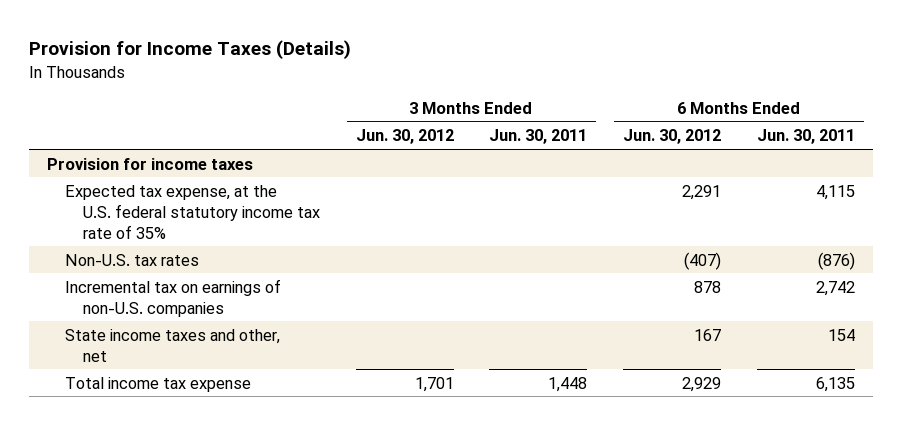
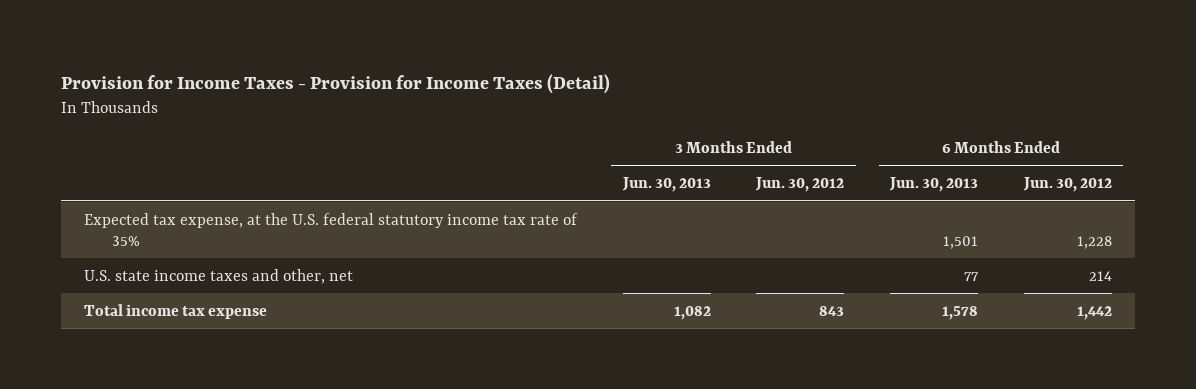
[29,39,352,59] Provision for Income Taxes (Details) -> [60,73,610,94] Provision for Income Taxes - Provision for Income Taxes (Detail)
[489,129,588,145] Jun. 30, 2011 -> none
[756,129,855,145] Jun. 30, 2011 -> none
none -> [621,177,711,193] Jun. 30, 2013
none -> [889,177,979,193] Jun. 30, 2013
[46,157,253,170] Provision for income taxes -> none
[64,253,199,266] Non-U.S. tax rates -> none
[64,278,281,317] Incremental tax on earnings of non-U.S. companies -> none
[681,184,721,200] 2,291 -> [1076,235,1112,249] 1,228
[64,328,280,362] State income taxes and other, net -> [83,268,353,284] U.S. state income taxes and other, net
[693,328,721,341] 167 -> [1088,270,1112,281] 214
[414,376,454,392] 1,701 -> [819,305,845,316] 843
[681,376,721,392] 2,929 -> [1076,305,1112,320] 1,442

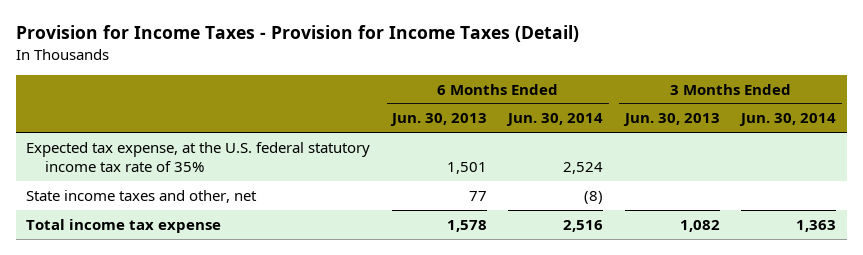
[755,177,845,193] Jun. 30, 2012 -> none
[1022,177,1112,193] Jun. 30, 2012 -> none
none -> [506,113,604,127] Jun. 30, 2014
none -> [739,113,837,127] Jun. 30, 2014
[83,268,353,284] U.S. state income taxes and other, net -> [26,189,258,203] State income taxes and other, net

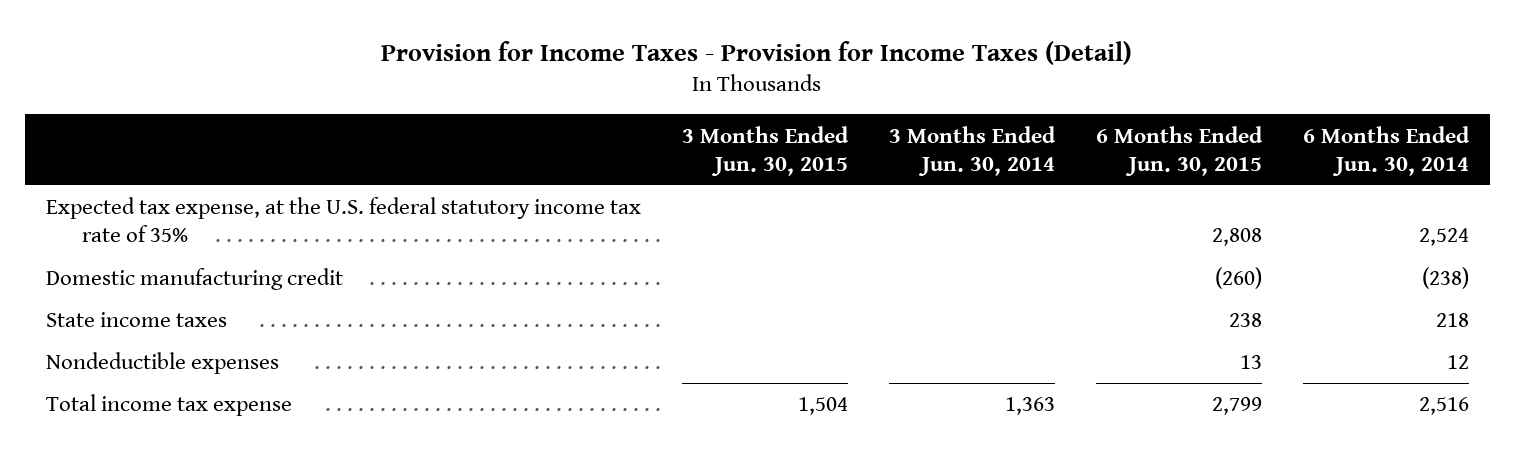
[389,113,487,127] Jun. 30, 2013 -> none
[622,113,720,127] Jun. 30, 2013 -> none
none -> [681,125,849,176] 3 Months Ended Jun. 30, 2015
none -> [1096,125,1264,176] 6 Months Ended Jun. 30, 2015
none -> [45,268,343,291] Domestic manufacturing credit
[26,189,258,203] State income taxes and other, net -> [45,312,227,328] State income taxes
[584,190,604,204] (8) -> [1436,313,1470,328] 218
none -> [45,352,279,375] Nondeductible expenses

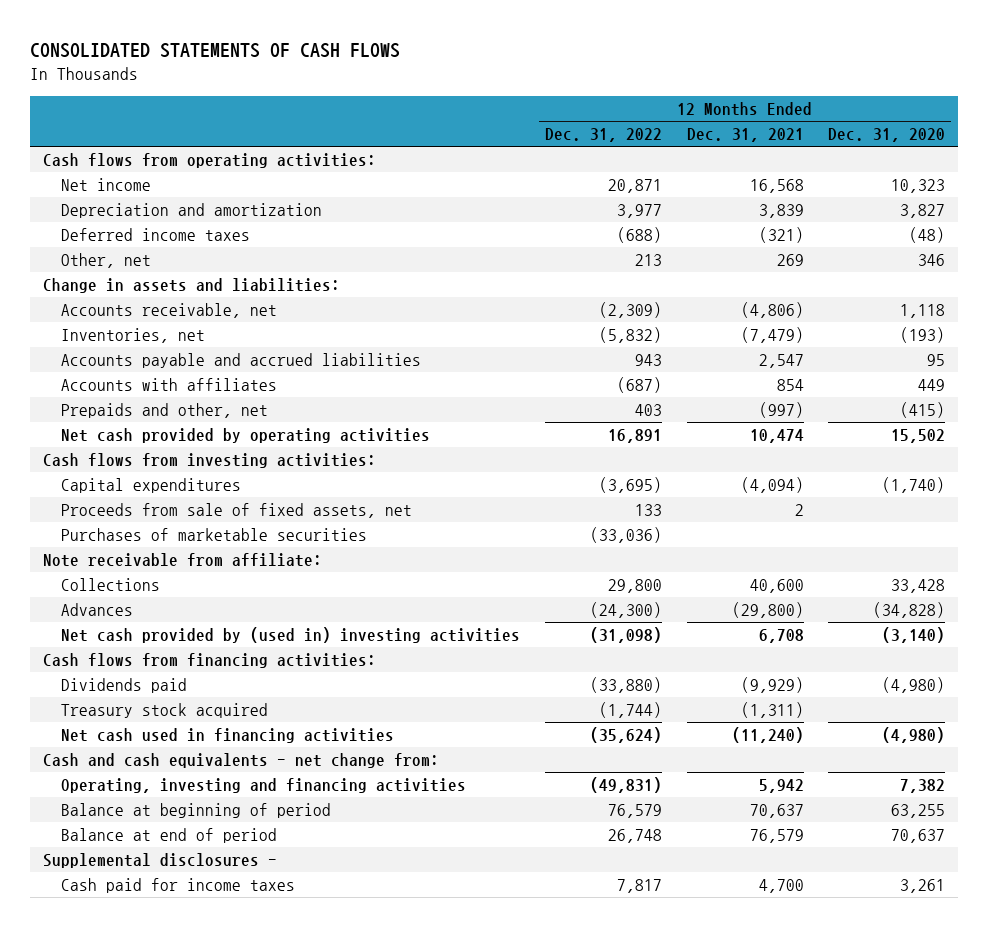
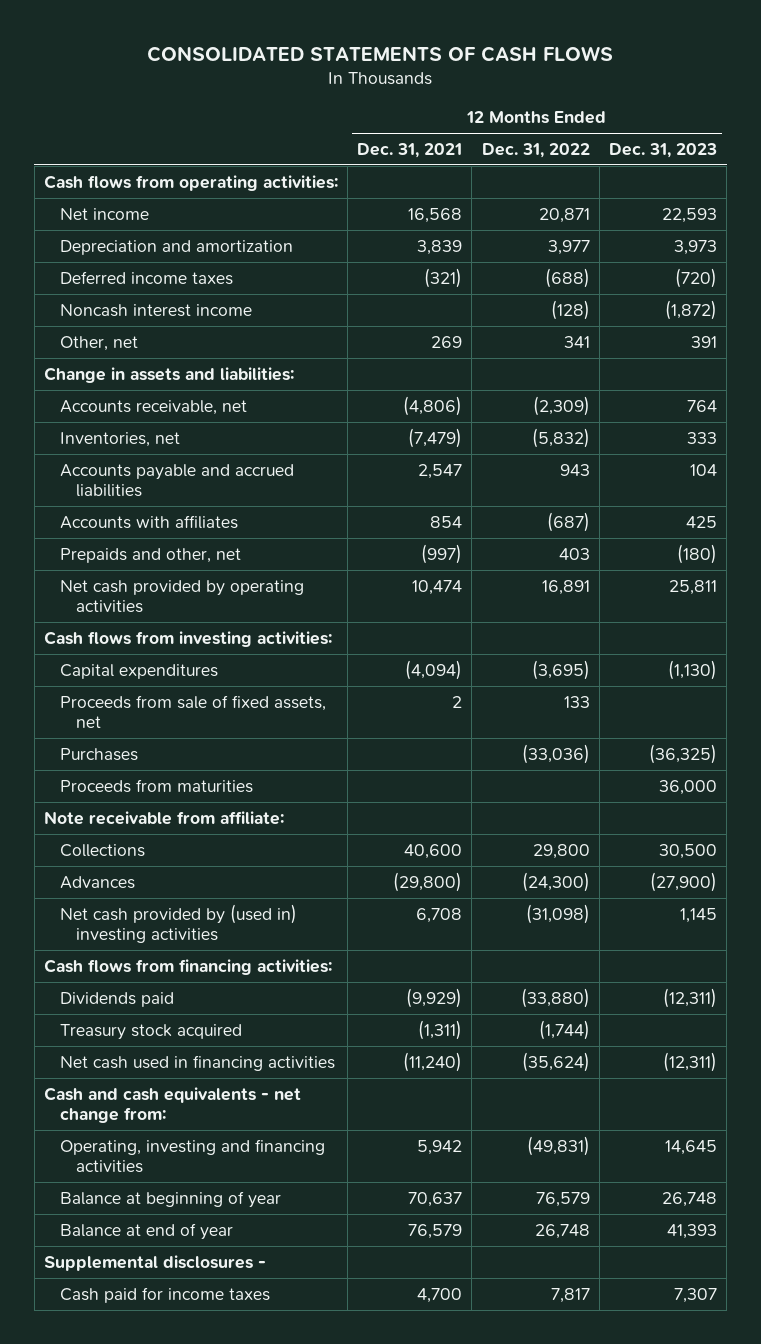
[828,127,946,142] Dec. 31, 2020 -> none
none -> [608,142,717,158] Dec. 31, 2023
none -> [60,303,253,317] Noncash interest income
[634,253,662,266] 213 -> [563,335,590,348] 341
[61,527,368,541] Purchases of marketable securities -> [60,747,139,761] Purchases
none -> [60,778,254,793] Proceeds from maturities
[61,802,332,818] Balance at beginning of period -> [60,1190,282,1208] Balance at beginning of year
[61,827,278,843] Balance at end of period -> [60,1222,234,1240] Balance at end of year

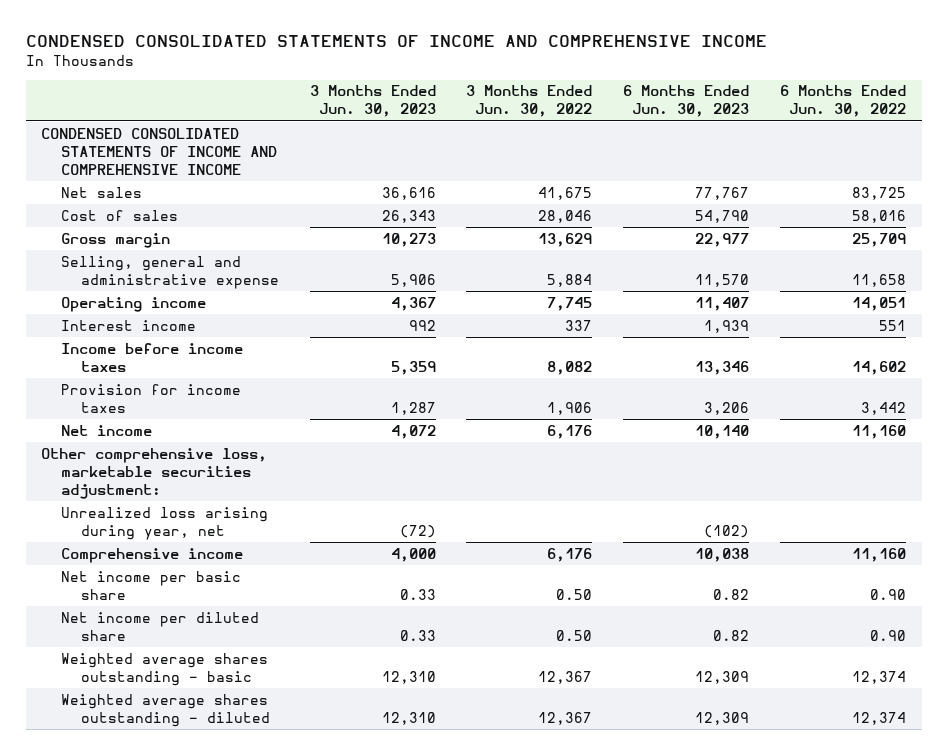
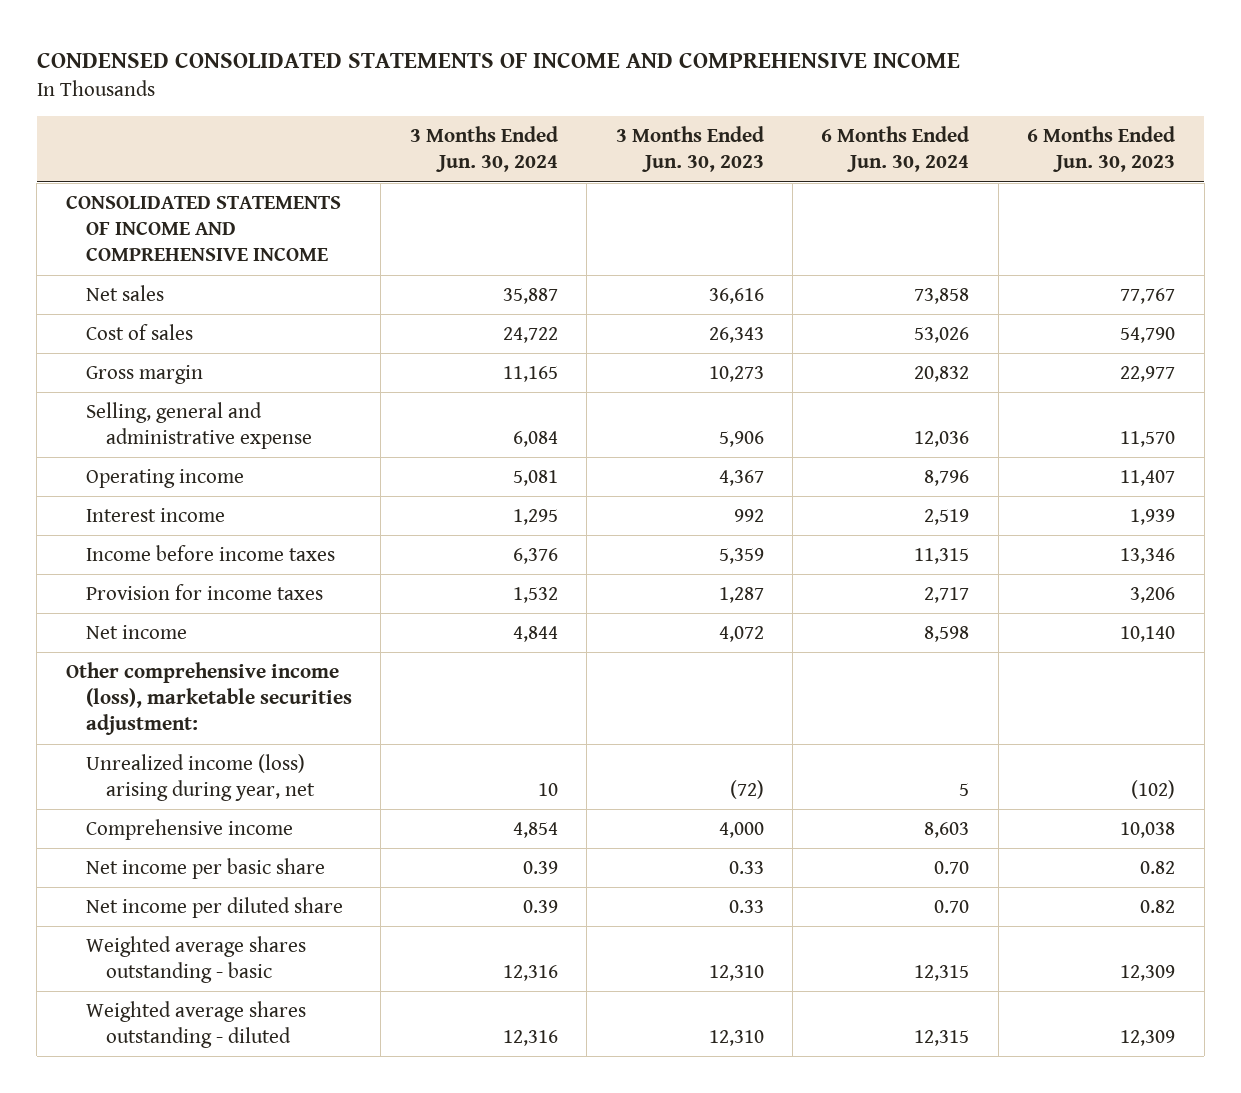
[466,85,593,118] 3 Months Ended Jun. 30, 2022 -> none
[780,85,907,118] 6 Months Ended Jun. 30, 2022 -> none
none -> [409,126,558,173] 3 Months Ended Jun. 30, 2024
none -> [821,126,970,173] 6 Months Ended Jun. 30, 2024
[40,127,277,175] CONDENSED CONSOLIDATED STATEMENTS OF INCOME AND COMPREHENSIVE INCOME -> [65,195,341,262] CONSOLIDATED STATEMENTS OF INCOME AND COMPREHENSIVE INCOME
[40,447,267,499] Other comprehensive loss, marketable securities adjustment: -> [65,661,352,736] Other comprehensive income (loss), marketable securities adjustment:
[60,506,268,540] Unrealized loss arising during year, net -> [85,753,315,802] Unrealized income (loss) arising during year, net

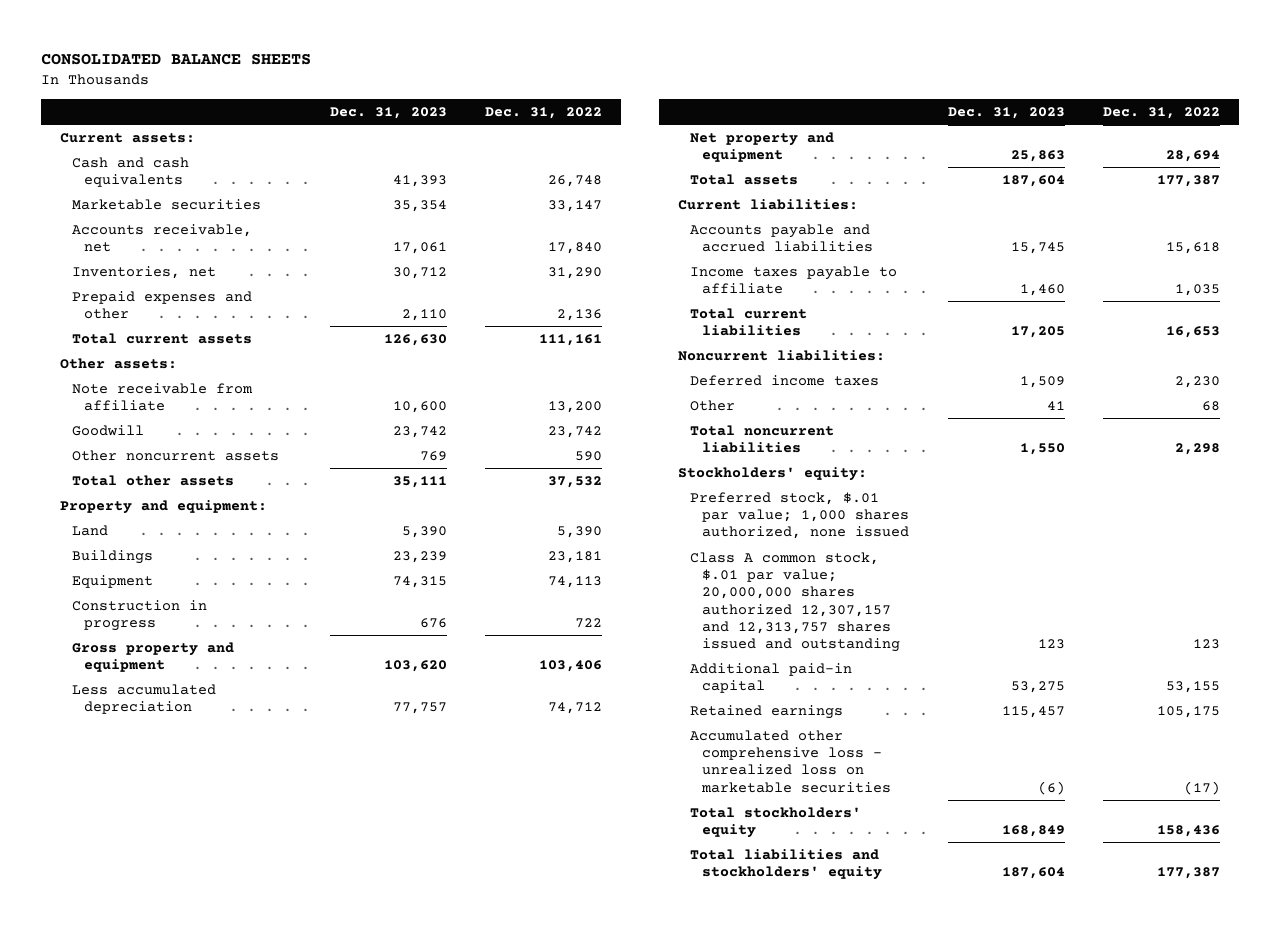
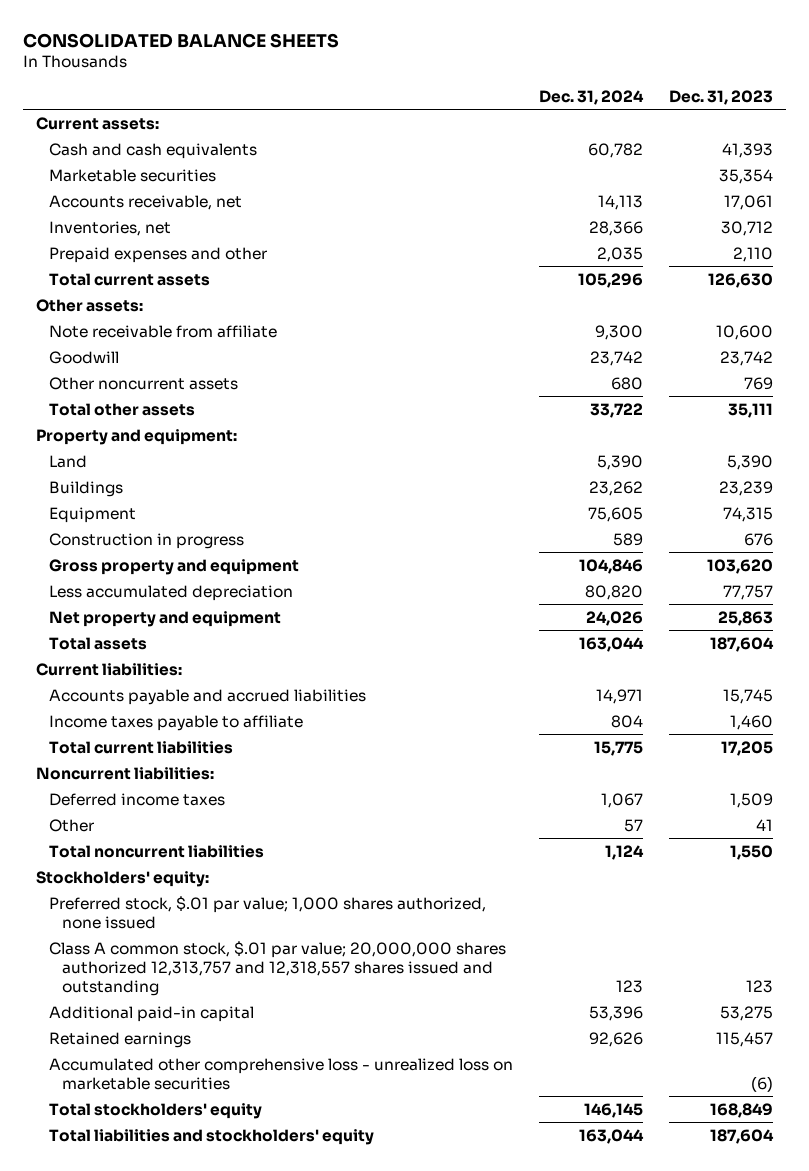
[485,106,603,119] Dec. 31, 2022 -> none
none -> [539,89,645,105] Dec. 31, 2024
[690,551,900,653] Class A common stock, $.01 par value; 20,000,000 shares authorized 12,307,157 and 12,313,757 shares issued and outstanding -> [49,940,507,996] Class A common stock, $.01 par value; 20,000,000 shares authorized 12,313,757 and 12,318,557 shares issued and outstanding

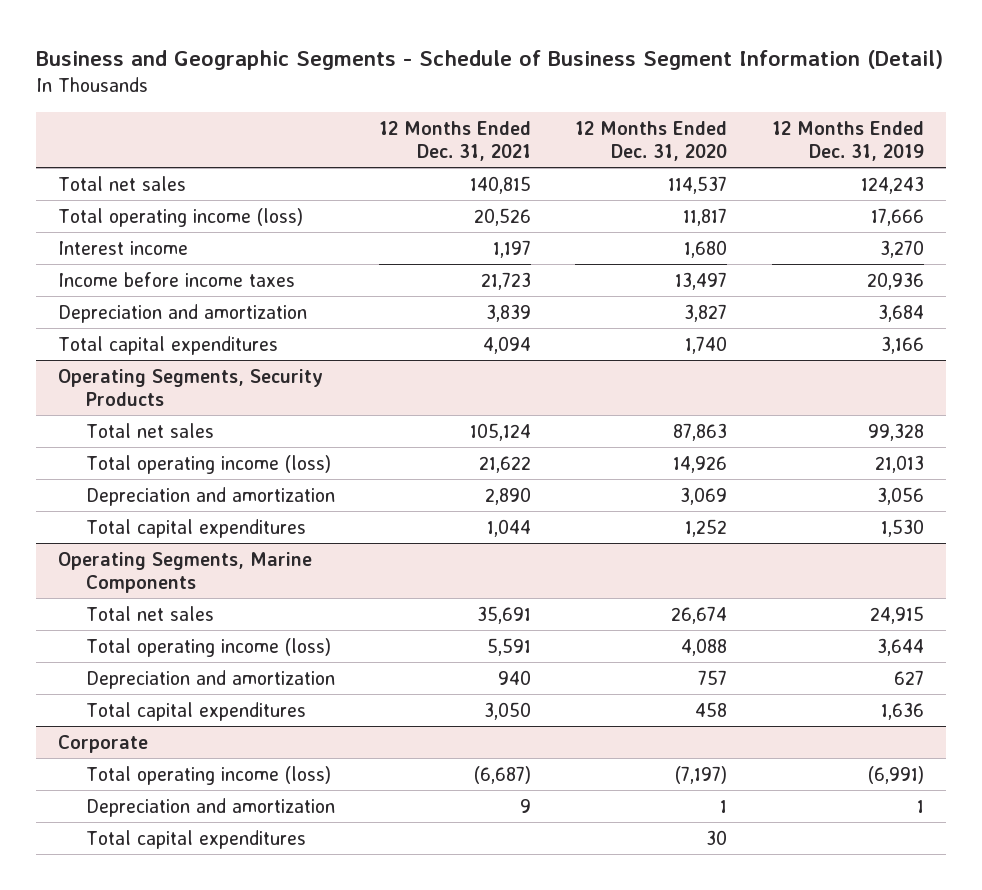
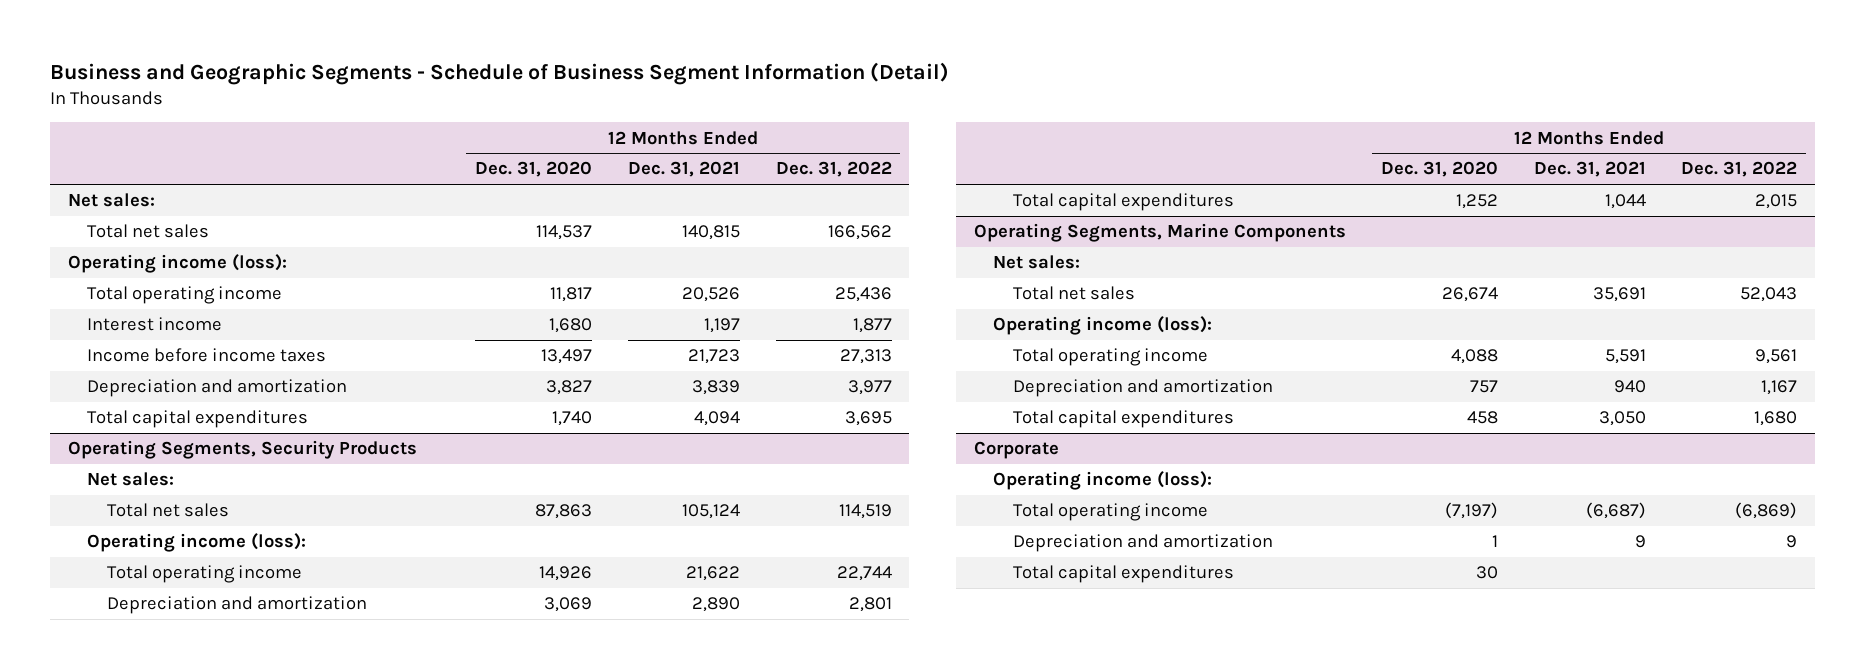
[771,120,924,161] 12 Months Ended Dec. 31, 2019 -> none
none -> [775,161,892,178] Dec. 31, 2022
none -> [67,193,155,208] Net sales:
none -> [67,254,287,274] Operating income (loss):
[58,207,304,227] Total operating income (loss) -> [87,286,283,305] Total operating income
none -> [87,472,175,487] Net sales:
none -> [87,533,307,553] Operating income (loss):
[85,454,331,474] Total operating income (loss) -> [107,565,303,584] Total operating income
none -> [993,255,1081,270] Net sales:
none -> [993,316,1213,336] Operating income (loss):
[85,637,331,657] Total operating income (loss) -> [1013,348,1209,367] Total operating income
none -> [993,471,1213,491] Operating income (loss):
[85,765,331,785] Total operating income (loss) -> [1013,503,1209,522] Total operating income

